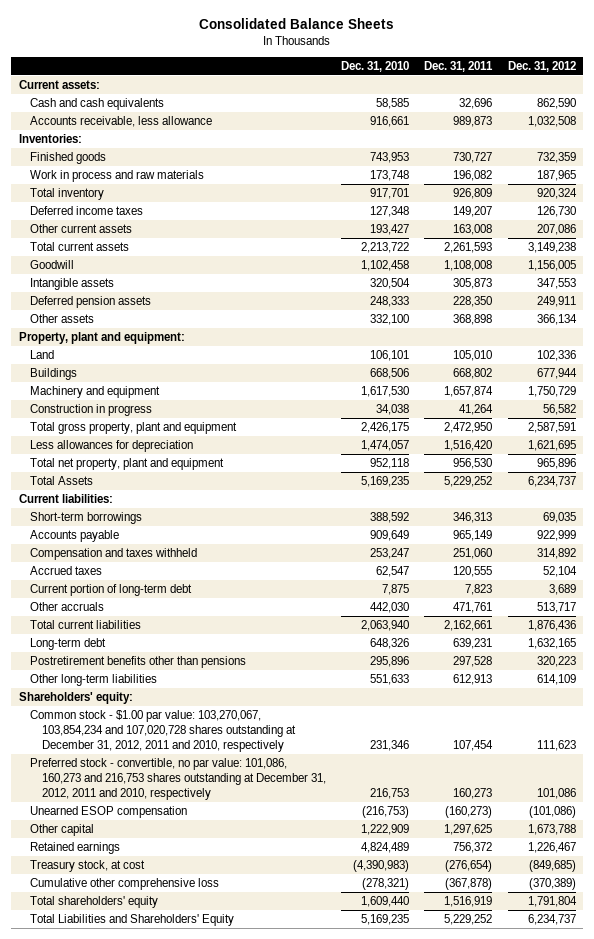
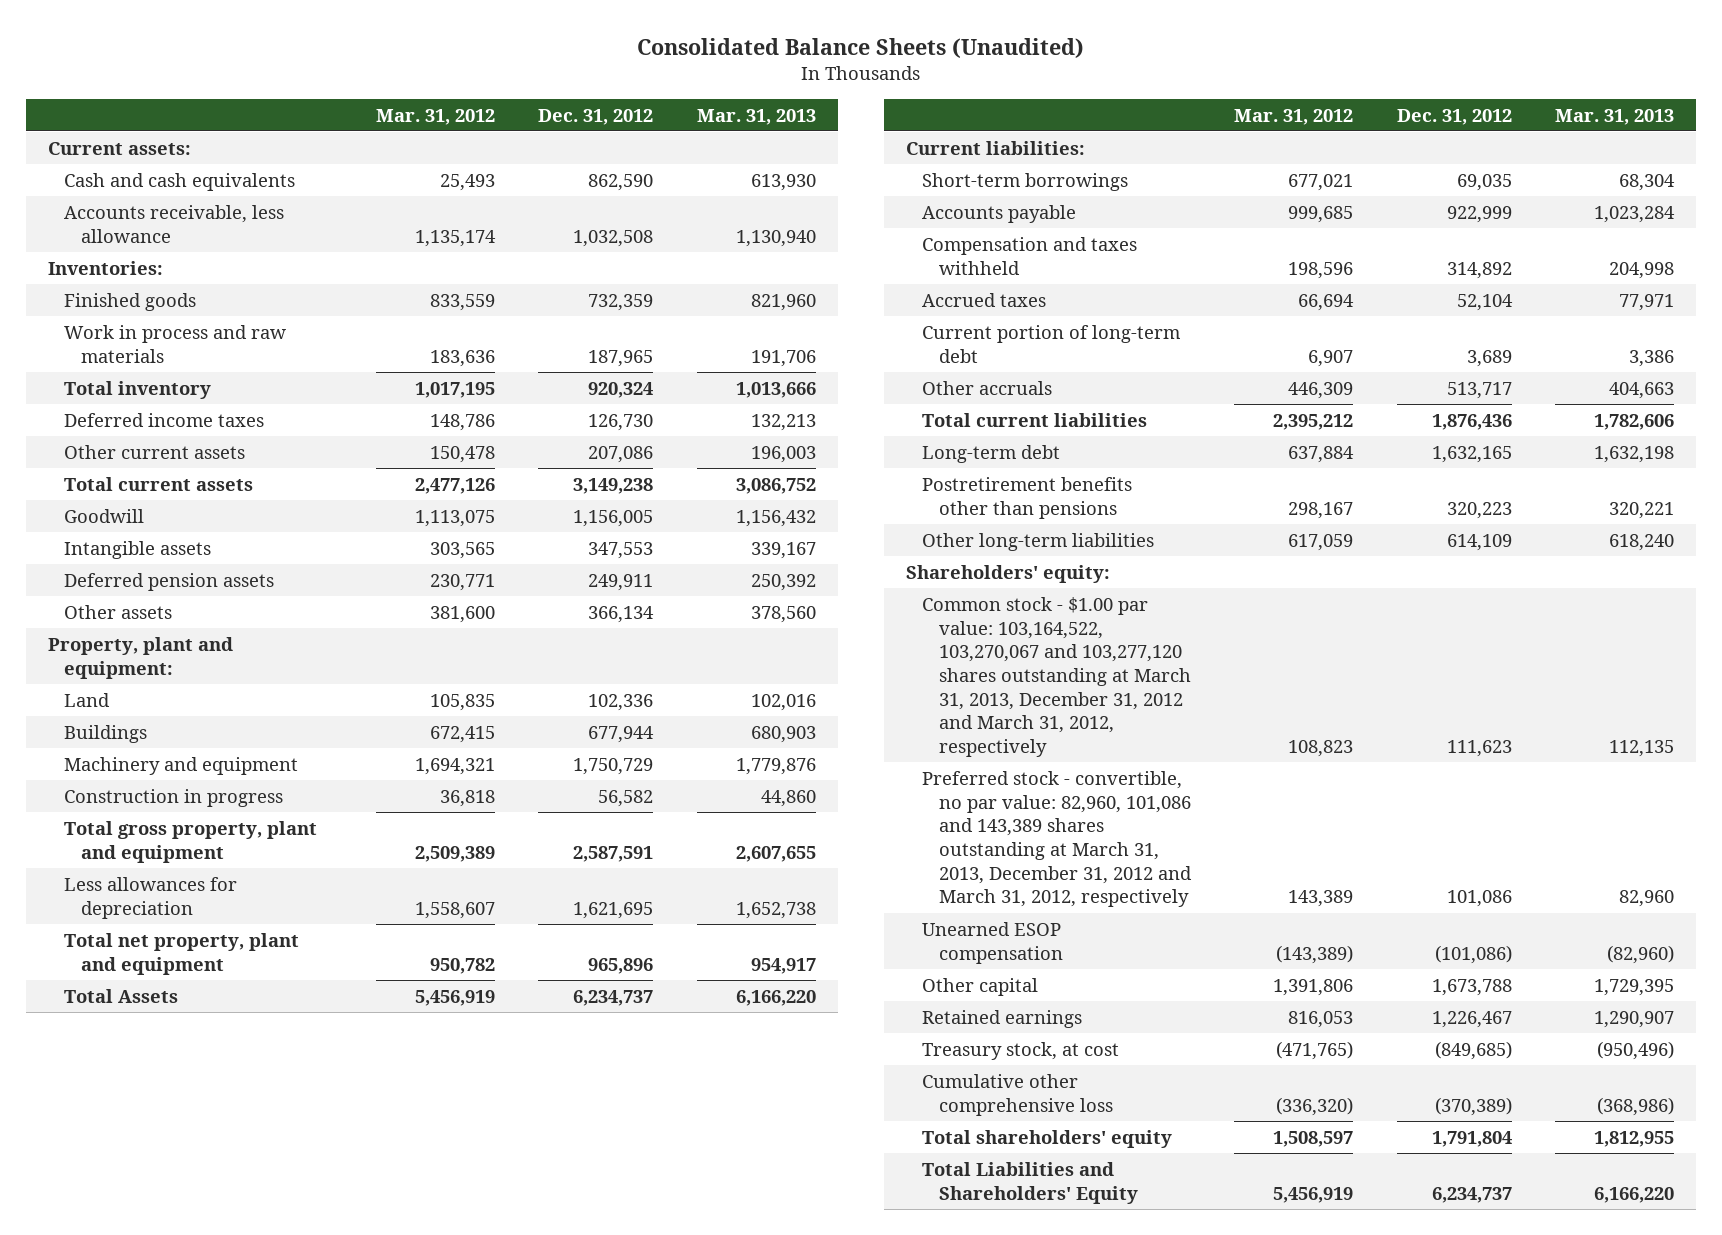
[199,18,395,30] Consolidated Balance Sheets -> [636,37,1084,58] Consolidated Balance Sheets (Unaudited)
[341,60,410,72] Dec. 31, 2010 -> none
[424,60,494,72] Dec. 31, 2011 -> none
none -> [375,108,495,125] Mar. 31, 2012
none -> [696,108,816,125] Mar. 31, 2013
[30,709,297,752] Common stock - $1.00 par value: 103,270,067, 103,854,234 and 107,020,728 shares outstanding at December 31, 2012, 2011 and 2010, respectively -> [922,596,1191,757] Common stock - $1.00 par value: 103,164,522, 103,270,067 and 103,277,120 shares outstanding at March 31, 2013, December 31, 2012 and March 31, 2012, respectively
[30,757,327,800] Preferred stock - convertible, no par value: 101,086, 160,273 and 216,753 shares outstanding at December 31, 2012, 2011 and 2010, respectively -> [922,770,1192,908] Preferred stock - convertible, no par value: 82,960, 101,086 and 143,389 shares outstanding at March 31, 2013, December 31, 2012 and March 31, 2012, respectively

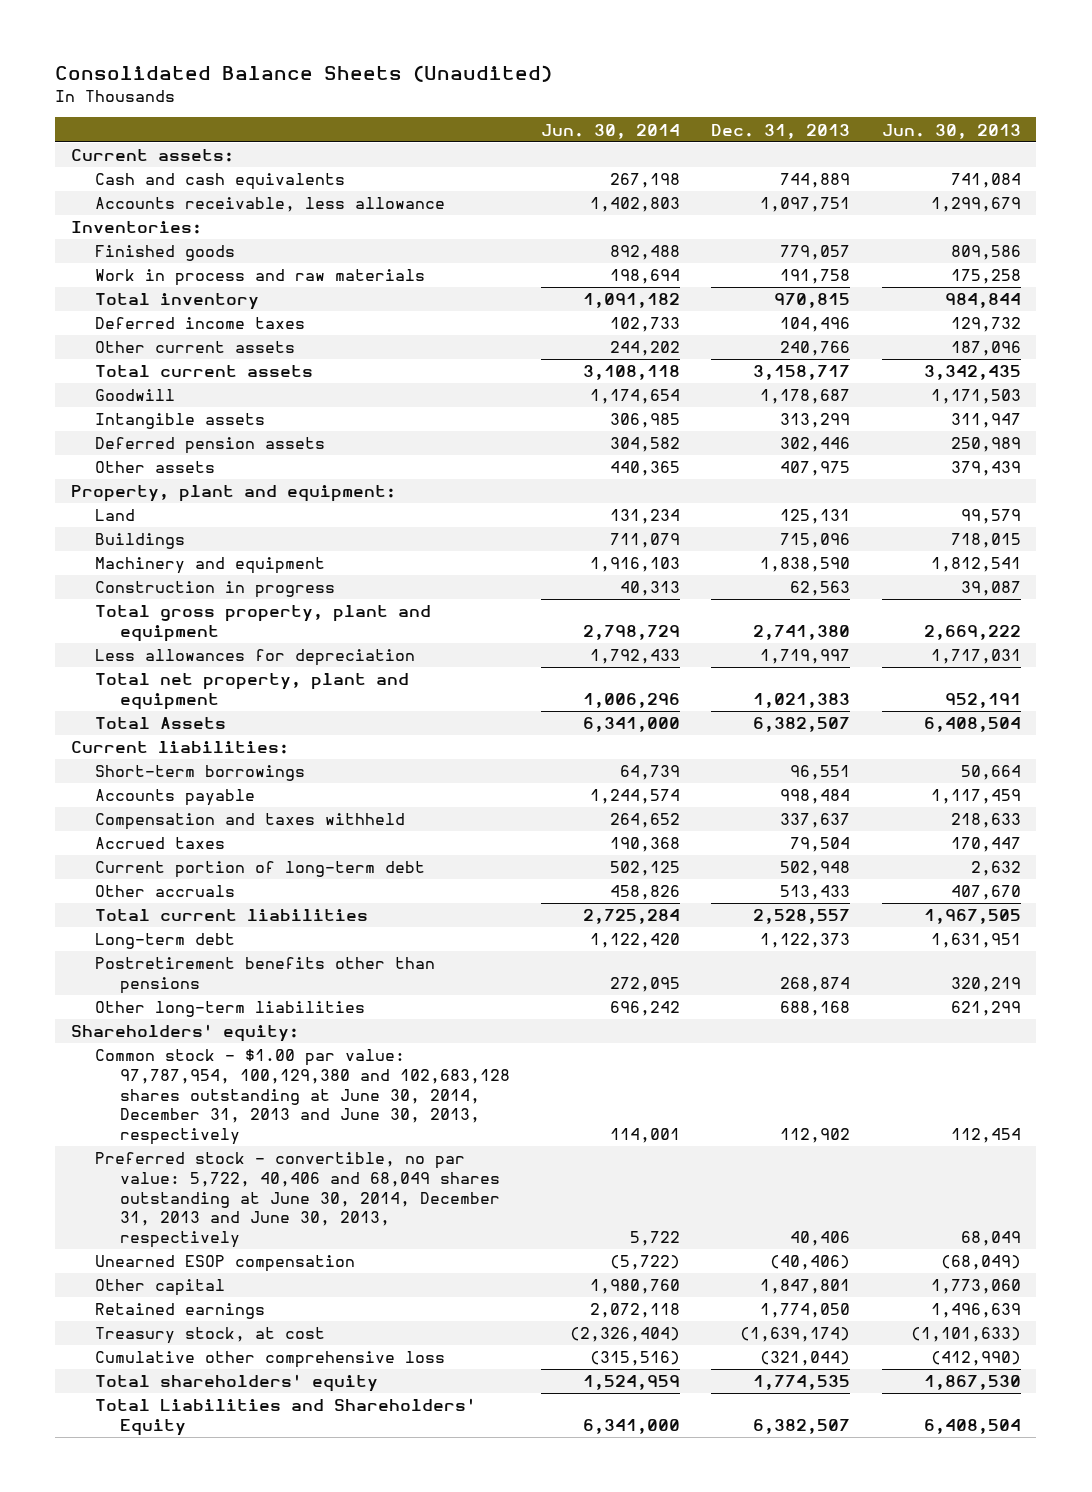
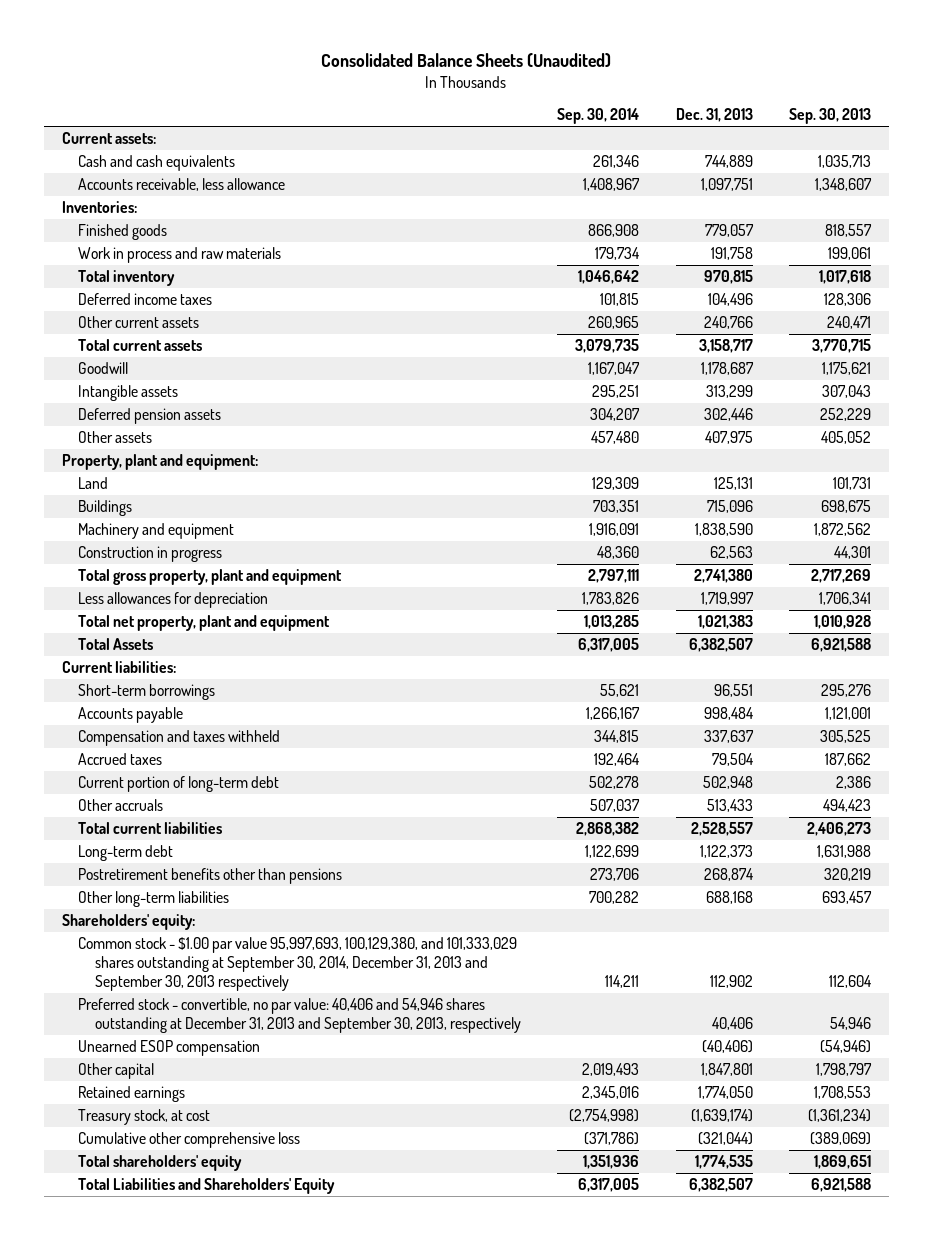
[541,123,681,139] Jun. 30, 2014 -> none
[881,123,1021,139] Jun. 30, 2013 -> none
none -> [557,108,640,125] Sep. 30, 2014
none -> [788,108,871,125] Sep. 30, 2013
[95,1049,510,1146] Common stock - $1.00 par value: 97,787,954, 100,129,380 and 102,683,128 shares outstanding at June 30, 2014, December 31, 2013 and June 30, 2013, respectively -> [78,937,518,991] Common stock - $1.00 par value 95,997,693, 100,129,380, and 101,333,029 shares outstanding at September 30, 2014, December 31, 2013 and September 30, 2013 respectively
[95,1152,500,1249] Preferred stock - convertible, no par value: 5,722, 40,406 and 68,049 shares outstanding at June 30, 2014, December 31, 2013 and June 30, 2013, respectively -> [78,998,522,1033] Preferred stock - convertible, no par value: 40,406 and 54,946 shares outstanding at December 31, 2013 and September 30, 2013, respectively

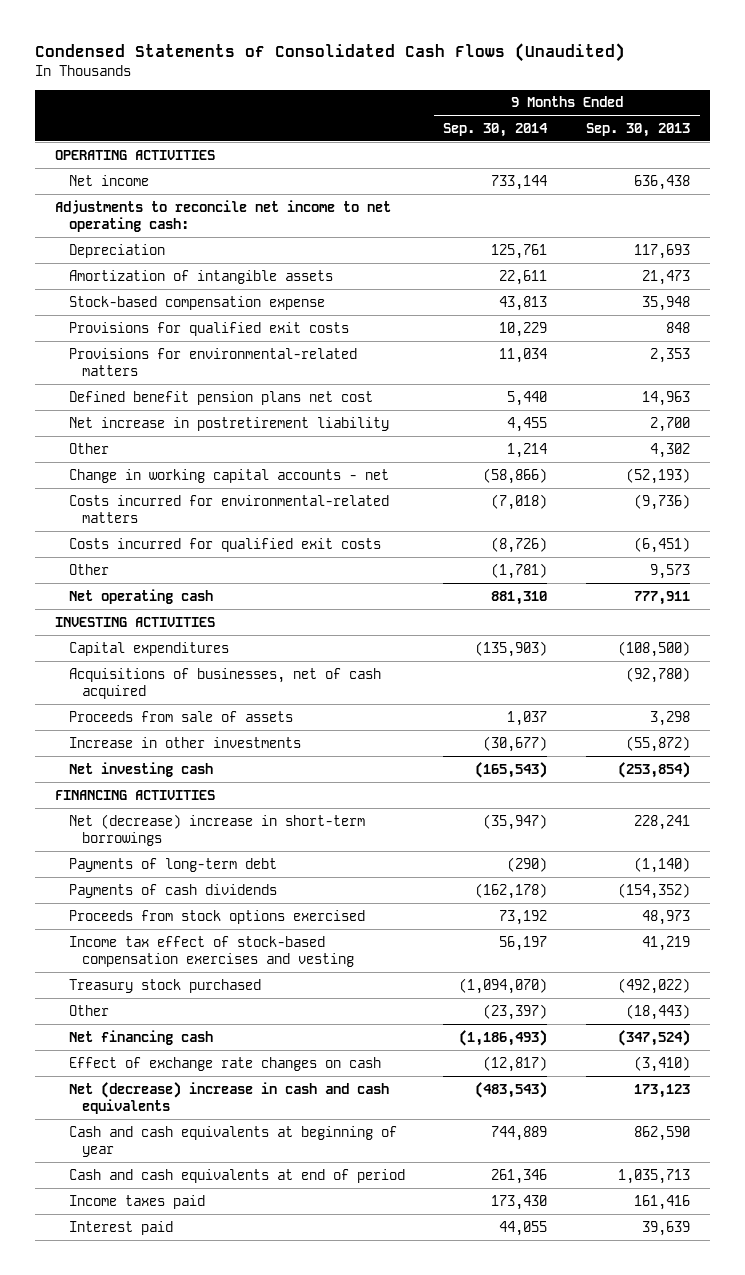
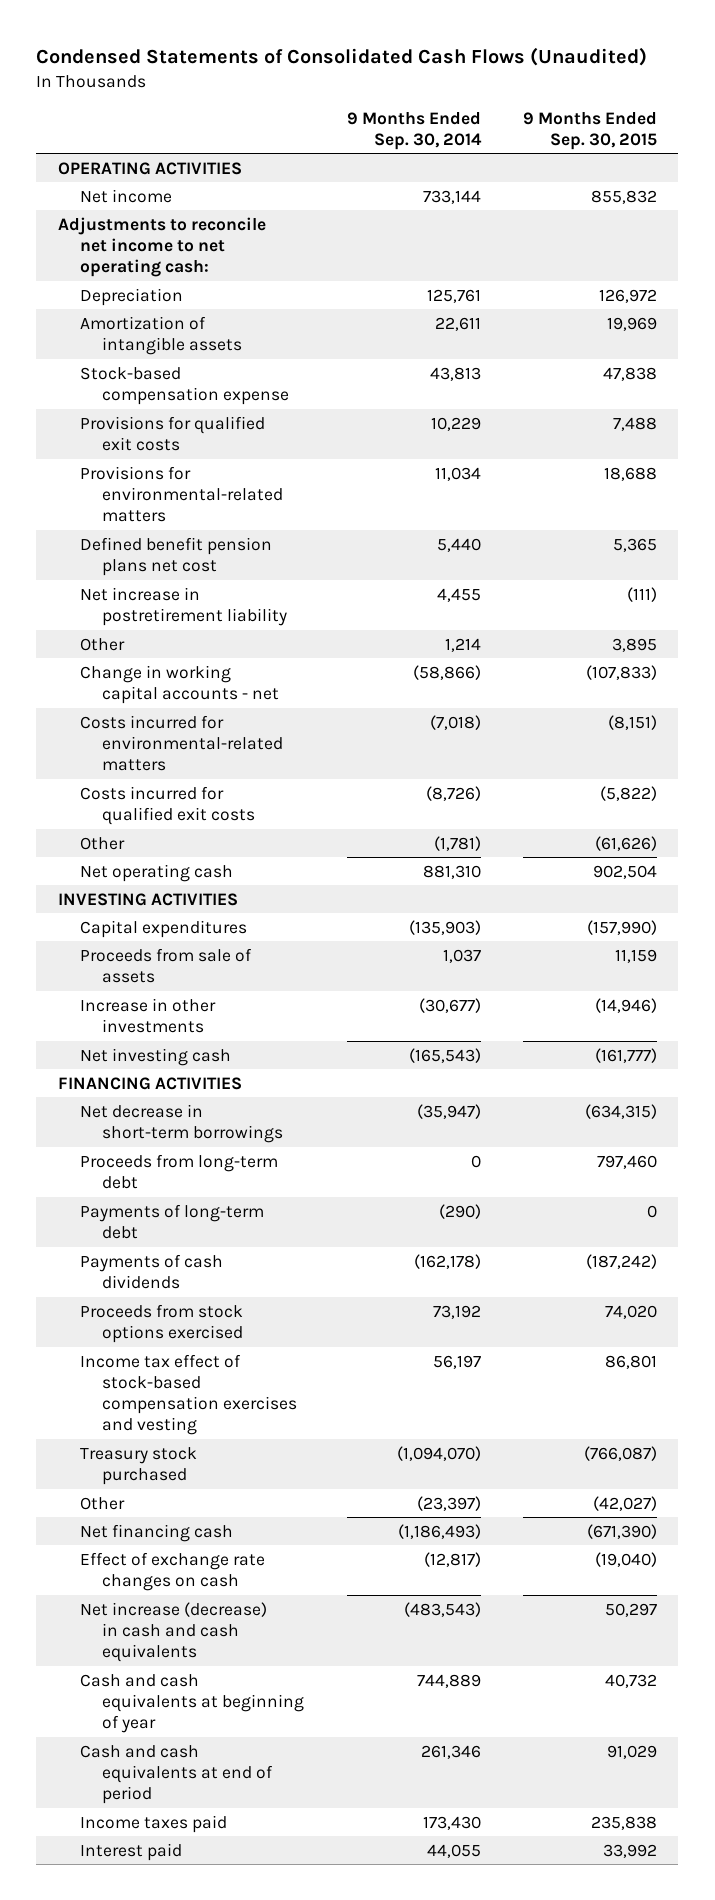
[586,122,691,137] Sep. 30, 2013 -> none
none -> [523,111,658,150] 9 Months Ended Sep. 30, 2015
[68,667,381,699] Acquisitions of businesses, net of cash acquired -> none
[68,813,365,846] Net (decrease) increase in short-term borrowings -> [79,1103,284,1143] Net decrease in short-term borrowings
none -> [79,1153,278,1189] Proceeds from long-term debt
[68,1081,389,1114] Net (decrease) increase in cash and cash equivalents -> [79,1601,267,1662] Net increase (decrease) in cash and cash equivalents

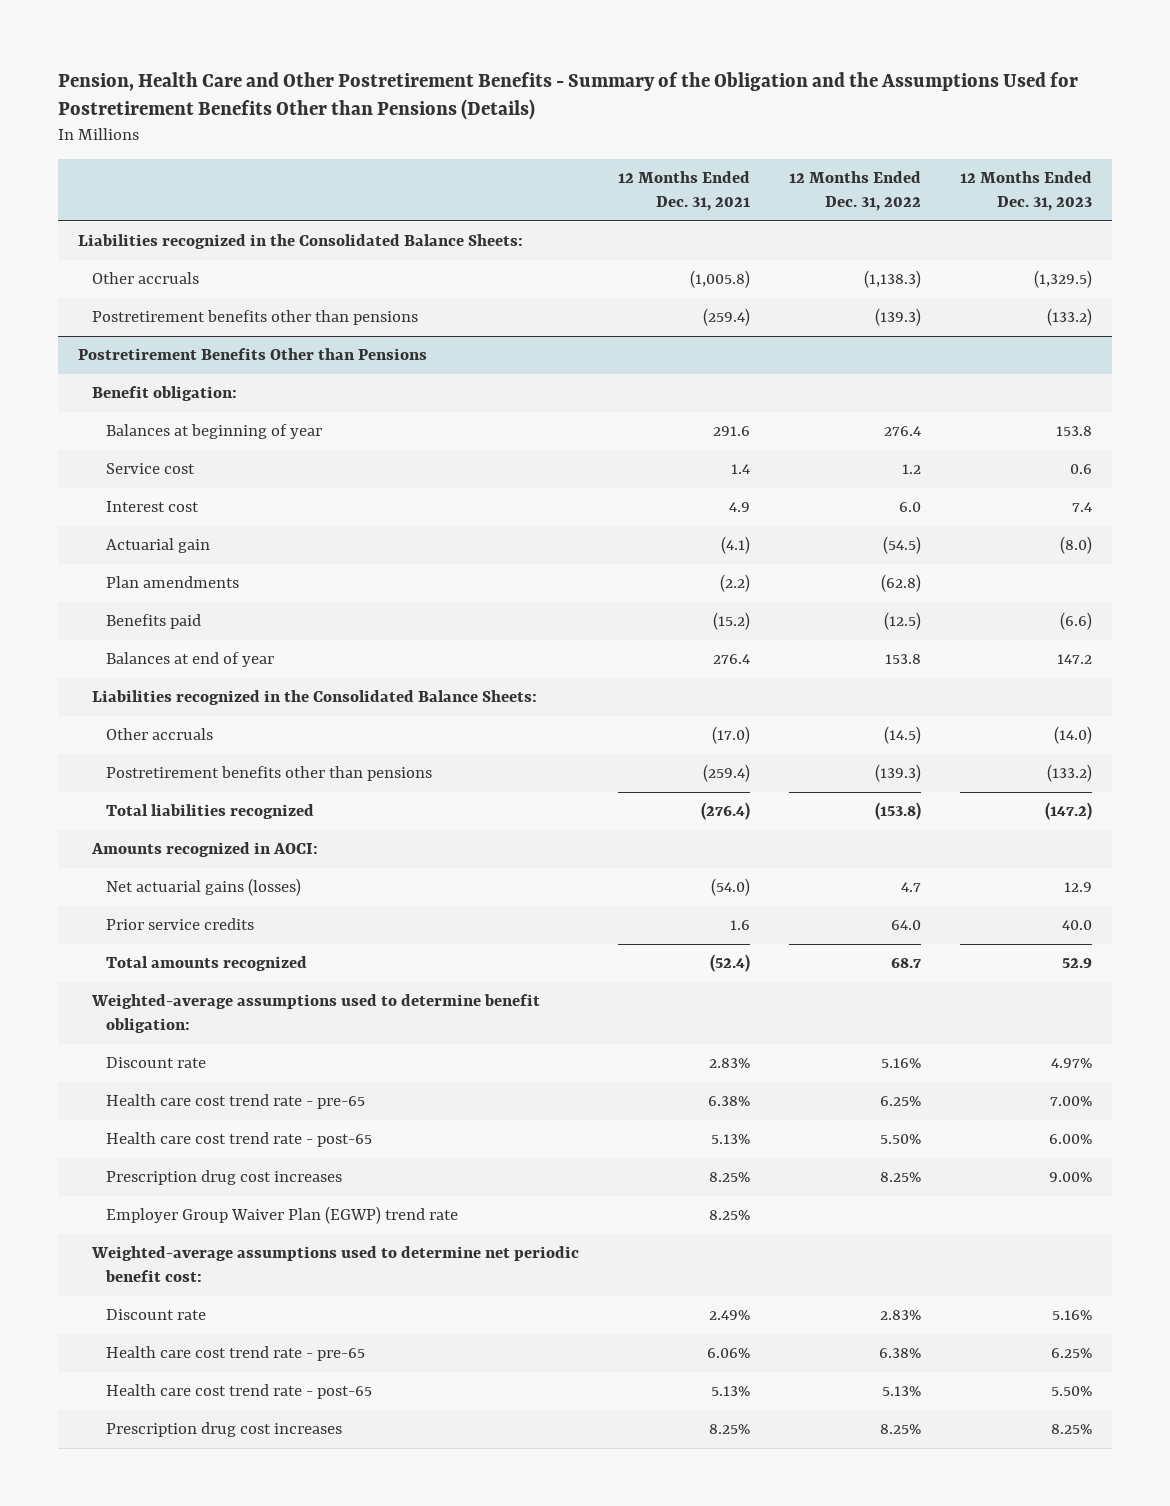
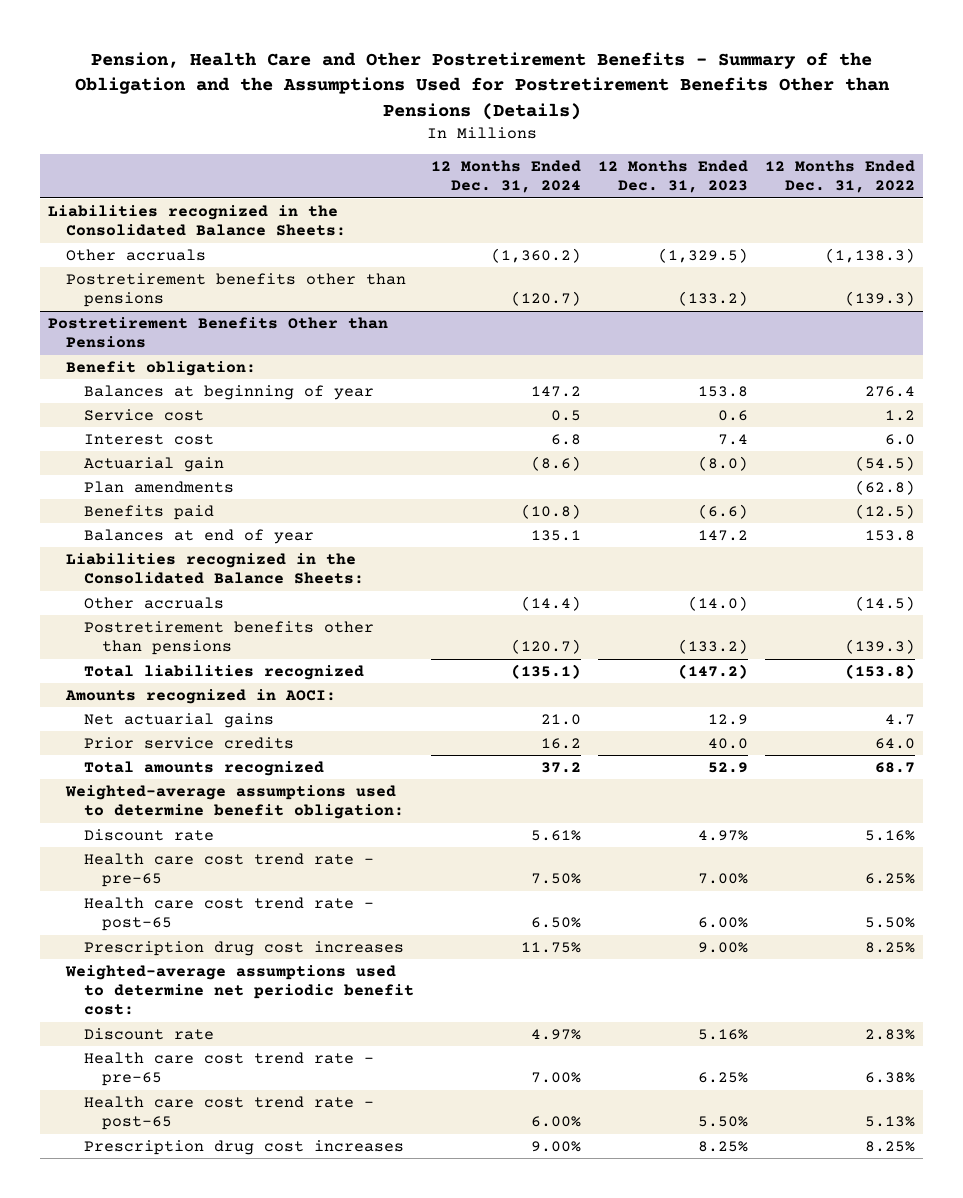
[617,171,750,212] 12 Months Ended Dec. 31, 2021 -> none
none -> [430,160,581,194] 12 Months Ended Dec. 31, 2024
[105,878,301,897] Net actuarial gains (losses) -> [83,712,274,728] Net actuarial gains
[105,1206,458,1225] Employer Group Waiver Plan (EGWP) trend rate -> none

